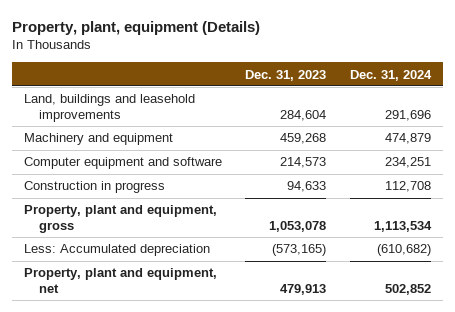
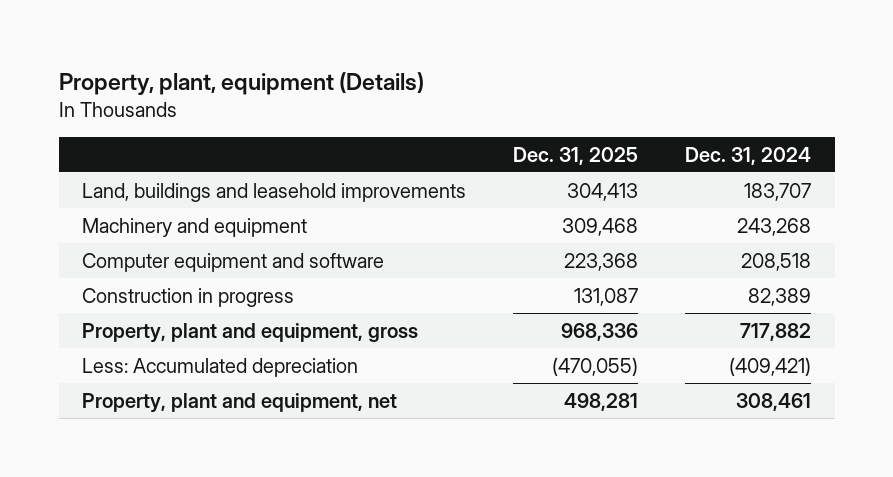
[245,69,327,81] Dec. 31, 2023 -> none
none -> [513,146,639,165] Dec. 31, 2025
[384,109,431,121] 291,696 -> [744,182,812,201] 183,707
[384,133,431,145] 474,879 -> [737,217,812,236] 243,268
[384,157,431,169] 234,251 -> [741,252,812,271] 208,518
[384,181,431,193] 112,708 -> [748,287,812,306] 82,389
[373,220,432,232] 1,113,534 -> [740,322,812,341] 717,882
[376,244,431,257] (610,682) -> [729,356,812,376] (409,421)
[384,283,431,295] 502,852 -> [736,392,812,411] 308,461

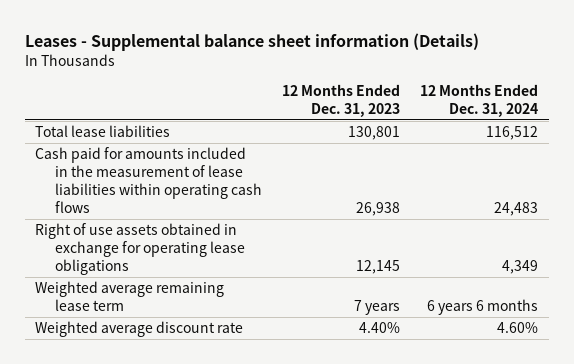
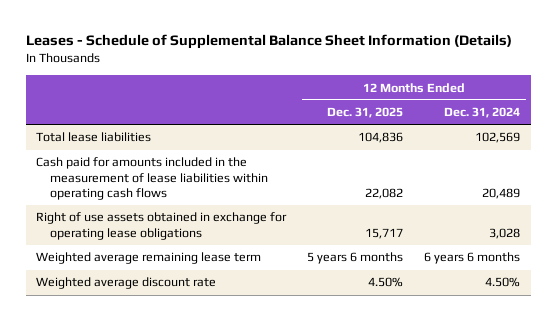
[24,32,479,51] Leases - Supplemental balance sheet information (Details) -> [25,34,512,50] Leases - Schedule of Supplemental Balance Sheet Information (Details)
[281,83,400,117] 12 Months Ended Dec. 31, 2023 -> none
none -> [327,107,404,119] Dec. 31, 2025
[486,126,539,141] 116,512 -> [475,132,521,144] 102,569
[494,202,539,217] 24,483 -> [482,187,521,199] 20,489
[502,260,539,275] 4,349 -> [489,227,521,239] 3,028
[497,322,539,334] 4.60% -> [485,277,521,288] 4.50%

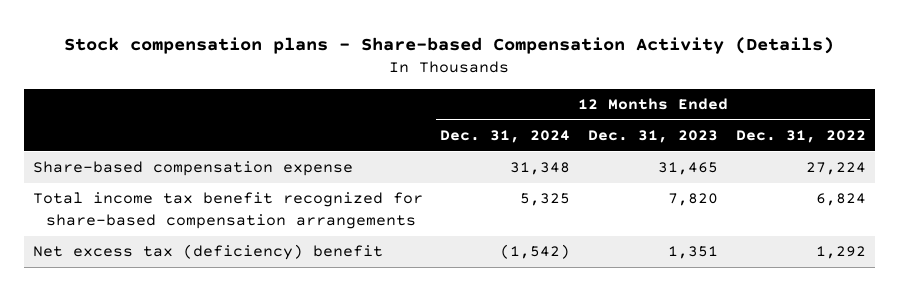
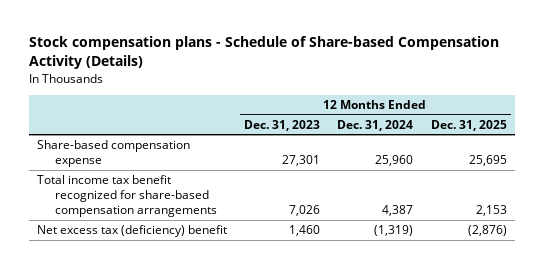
[64,36,835,54] Stock compensation plans - Share-based Compensation Activity (Details) -> [28,36,499,70] Stock compensation plans - Schedule of Share-based Compensation Activity (Details)
[735,130,866,144] Dec. 31, 2022 -> none
none -> [430,119,507,131] Dec. 31, 2025
[510,162,571,176] 31,348 -> [375,155,414,167] 25,960
[658,162,719,176] 31,465 -> [282,155,321,167] 27,301
[520,193,571,207] 5,325 -> [382,205,414,217] 4,387
[668,193,719,207] 7,820 -> [289,205,321,217] 7,026
[500,244,571,260] (1,542) -> [374,225,414,237] (1,319)
[668,246,719,260] 1,351 -> [289,225,321,237] 1,460

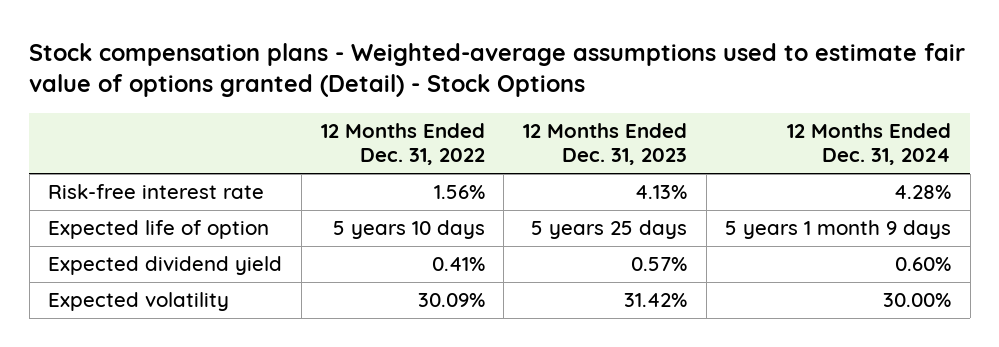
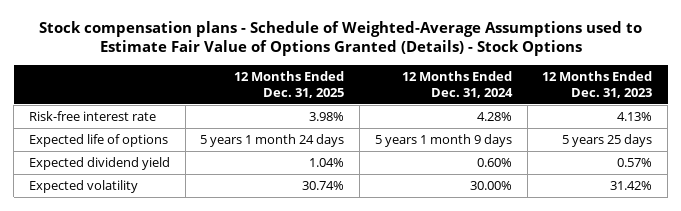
[29,42,966,98] Stock compensation plans - Weighted-average assumptions used to estimate fair value of options granted (Detail) - Stock Options -> [38,20,642,57] Stock compensation plans - Schedule of Weighted-Average Assumptions used to Estimate Fair Value of Options Granted (Details) - Stock Options
[320,123,485,166] 12 Months Ended Dec. 31, 2022 -> none
none -> [234,70,345,98] 12 Months Ended Dec. 31, 2025
[48,220,270,240] Expected life of option -> [28,133,168,147] Expected life of options

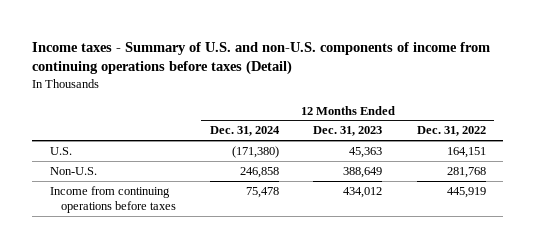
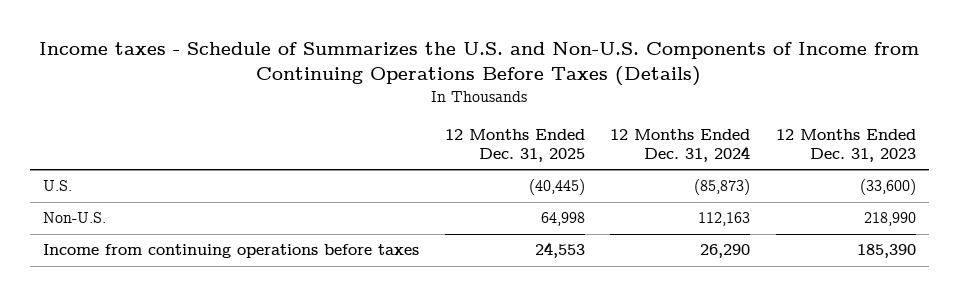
[32,41,491,76] Income taxes - Summary of U.S. and non-U.S. components of income from continuing operations before taxes (Detail) -> [39,42,920,87] Income taxes - Schedule of Summarizes the U.S. and Non-U.S. Components of Income from Continuing Operations Before Taxes (Details)
[416,126,486,137] Dec. 31, 2022 -> none
none -> [444,128,585,162] 12 Months Ended Dec. 31, 2025
[232,145,280,158] (171,380) -> [694,179,751,196] (85,873)
[349,146,383,158] 45,363 -> [860,179,917,196] (33,600)
[240,166,280,178] 246,858 -> [698,212,751,227] 112,163
[343,166,383,178] 388,649 -> [864,212,917,227] 218,990
[246,186,280,198] 75,478 -> [700,244,751,259] 26,290
[343,186,383,198] 434,012 -> [857,244,917,259] 185,390

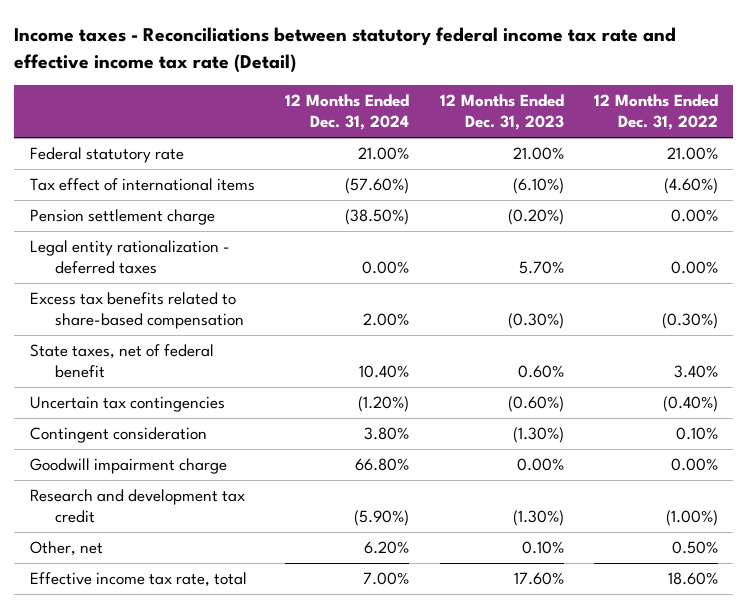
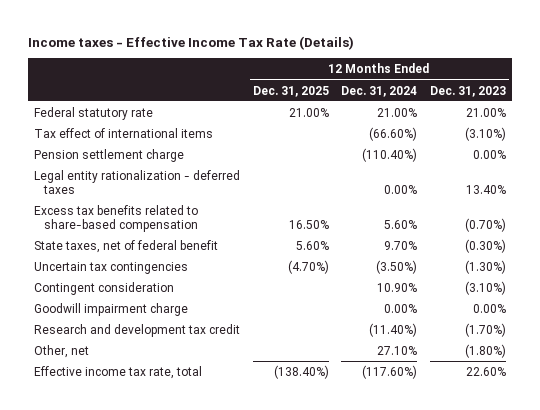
[14,27,677,73] Income taxes - Reconciliations between statutory federal income tax rate and effective income tax rate (Detail) -> [28,35,355,50] Income taxes - Effective Income Tax Rate (Details)
[594,94,719,131] 12 Months Ended Dec. 31, 2022 -> none
none -> [252,85,329,97] Dec. 31, 2025
[345,178,410,195] (57.60%) -> [369,126,418,141] (66.60%)
[512,178,564,195] (6.10%) -> [464,126,506,141] (3.10%)
[345,209,410,226] (38.50%) -> [362,147,418,162] (110.40%)
[507,209,564,226] (0.20%) -> [472,149,506,159] 0.00%
[518,261,564,275] 5.70% -> [465,185,506,195] 13.40%
[363,313,410,327] 2.00% -> [384,220,418,230] 5.60%
[507,313,564,330] (0.30%) -> [464,218,506,233] (0.70%)
[359,365,410,379] 10.40% -> [384,240,418,250] 9.70%
[517,365,564,379] 0.60% -> [464,238,506,253] (0.30%)
[358,396,410,413] (1.20%) -> [376,259,418,274] (3.50%)
[507,396,564,413] (0.60%) -> [464,259,506,274] (1.30%)
[364,427,410,441] 3.80% -> [377,282,418,292] 10.90%
[512,427,564,444] (1.30%) -> [464,280,506,295] (3.10%)
[355,458,410,472] 66.80% -> [384,303,418,313] 0.00%
[354,510,410,527] (5.90%) -> [369,322,418,337] (11.40%)
[512,510,564,527] (1.30%) -> [464,322,506,337] (1.70%)
[364,541,410,555] 6.20% -> [377,345,418,355] 27.10%
[521,541,564,555] 0.10% -> [464,343,506,358] (1.80%)
[363,572,410,586] 7.00% -> [362,364,418,379] (117.60%)
[513,572,564,586] 17.60% -> [465,366,506,376] 22.60%

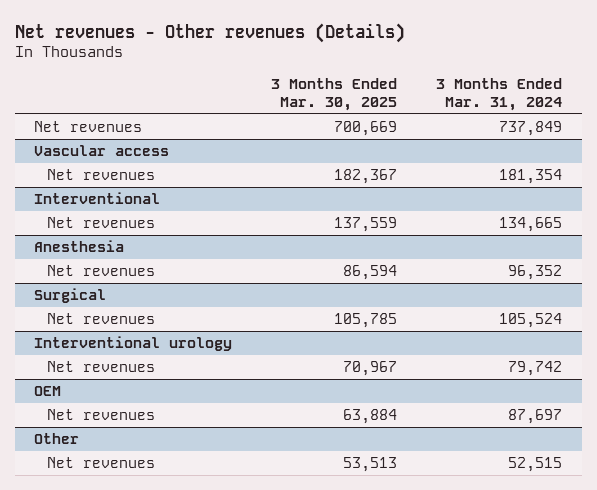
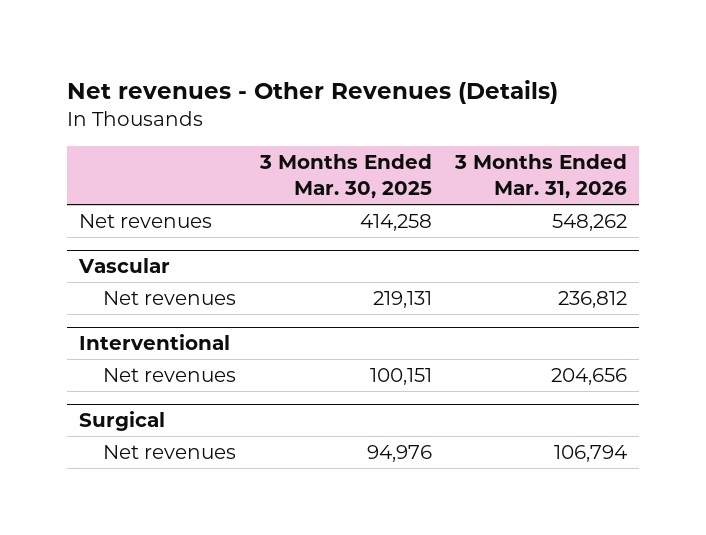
[14,22,405,43] Net revenues - Other revenues (Details) -> [67,79,559,104] Net revenues - Other Revenues (Details)
[436,78,563,112] 3 Months Ended Mar. 31, 2024 -> none
none -> [454,154,628,199] 3 Months Ended Mar. 31, 2026
[334,121,398,137] 700,669 -> [359,214,432,232] 414,258
[34,145,170,157] Vascular access -> [78,258,171,274] Vascular
[334,169,398,185] 182,367 -> [372,291,432,309] 219,131
[34,240,125,253] Anesthesia -> none
[47,265,156,277] Net revenues -> none
[334,217,398,233] 137,559 -> [369,368,432,386] 100,151
[34,336,233,352] Interventional urology -> none
[47,361,156,373] Net revenues -> none
[34,386,62,397] OEM -> none
[47,409,156,421] Net revenues -> none
[34,433,80,445] Other -> none
[47,457,156,469] Net revenues -> none
[334,313,398,329] 105,785 -> [366,445,432,463] 94,976

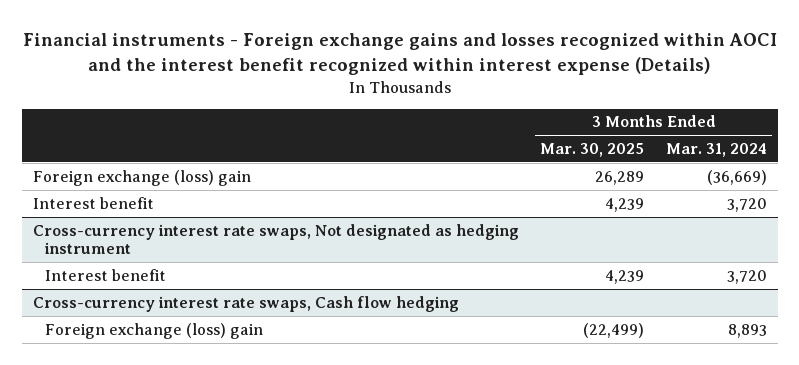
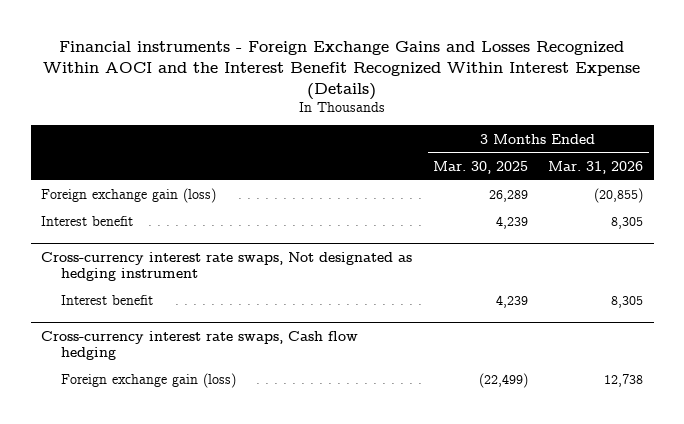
[22,33,777,76] Financial instruments - Foreign exchange gains and losses recognized within AOCI and the interest benefit recognized within interest expense (Details) -> [43,40,641,100] Financial instruments - Foreign Exchange Gains and Losses Recognized Within AOCI and the Interest Benefit Recognized Within Interest Expense (Details)
[665,143,767,158] Mar. 31, 2024 -> none
none -> [548,160,644,174] Mar. 31, 2026
[32,169,251,186] Foreign exchange (loss) gain -> [41,188,217,204] Foreign exchange gain (loss)
[45,322,264,339] Foreign exchange (loss) gain -> [61,373,237,389] Foreign exchange gain (loss)

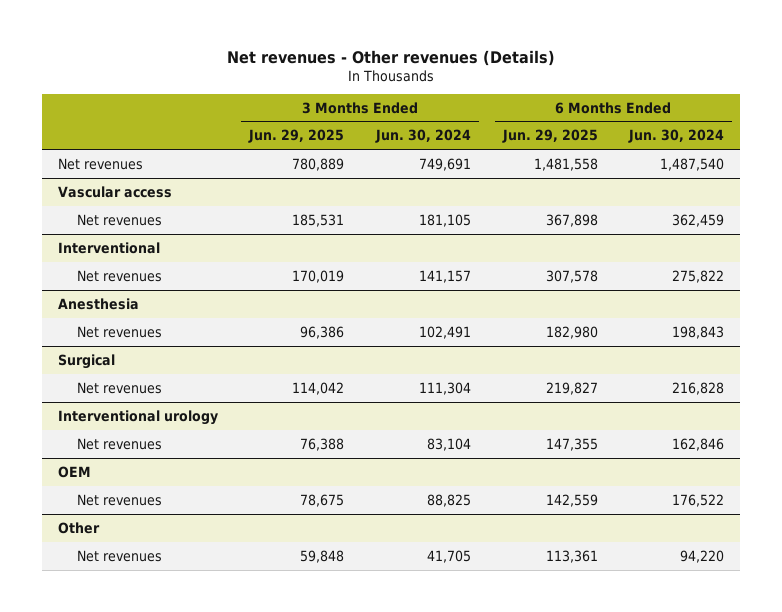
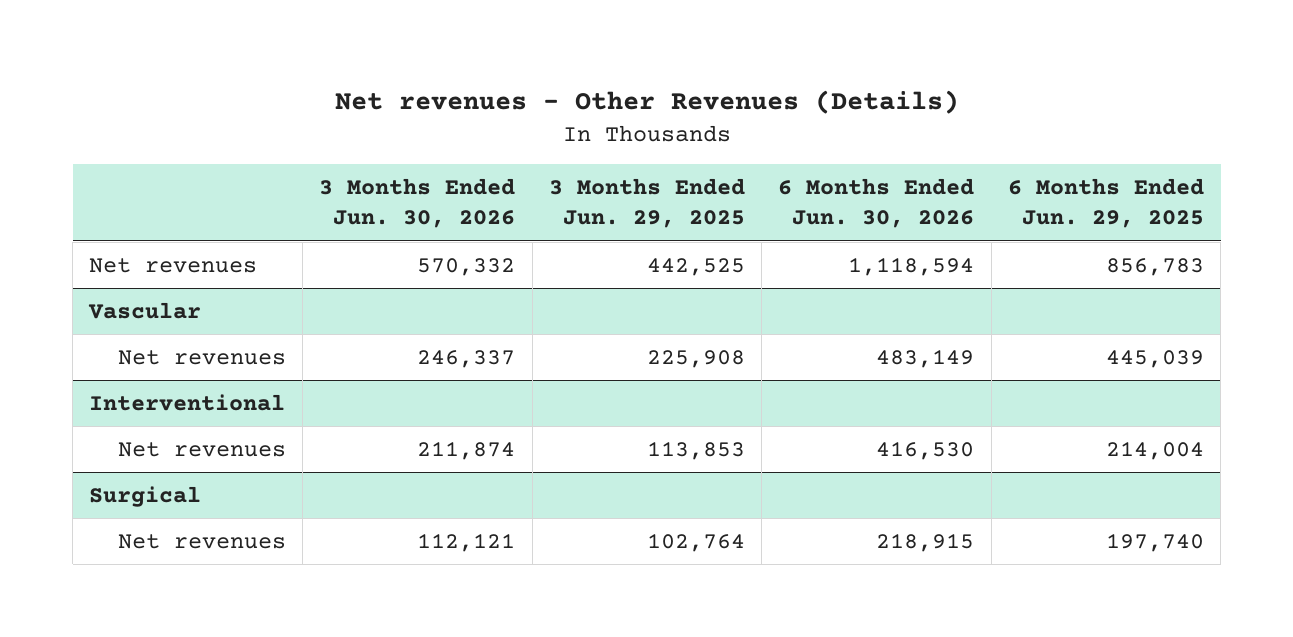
[226,49,555,66] Net revenues - Other revenues (Details) -> [334,90,959,115] Net revenues - Other Revenues (Details)
[374,129,471,144] Jun. 30, 2024 -> none
[628,129,725,144] Jun. 30, 2024 -> none
none -> [319,178,516,229] 3 Months Ended Jun. 30, 2026
none -> [778,178,975,229] 6 Months Ended Jun. 30, 2026
[292,157,345,171] 780,889 -> [646,258,745,277] 442,525
[533,157,598,171] 1,481,558 -> [1106,258,1205,277] 856,783
[57,185,172,198] Vascular access -> [88,302,202,320] Vascular
[292,213,345,227] 185,531 -> [646,350,745,369] 225,908
[545,213,598,227] 367,898 -> [1106,350,1205,369] 445,039
[57,297,139,310] Anesthesia -> none
[77,325,163,338] Net revenues -> none
[292,269,345,283] 170,019 -> [646,441,745,461] 113,853
[545,269,598,283] 307,578 -> [1106,441,1205,461] 214,004
[57,409,218,425] Interventional urology -> none
[77,437,163,450] Net revenues -> none
[57,465,91,478] OEM -> none
[77,493,163,506] Net revenues -> none
[57,521,100,534] Other -> none
[77,549,163,562] Net revenues -> none
[292,381,345,395] 114,042 -> [646,533,745,553] 102,764
[545,381,598,395] 219,827 -> [1106,533,1205,553] 197,740

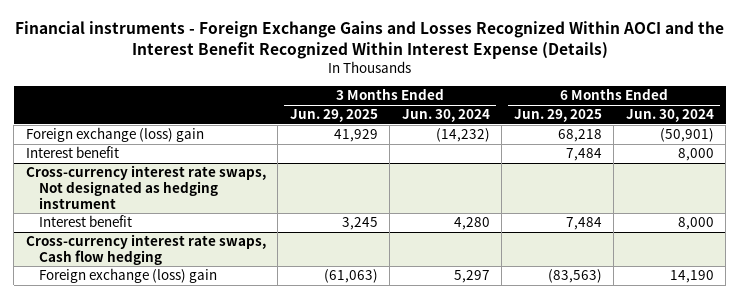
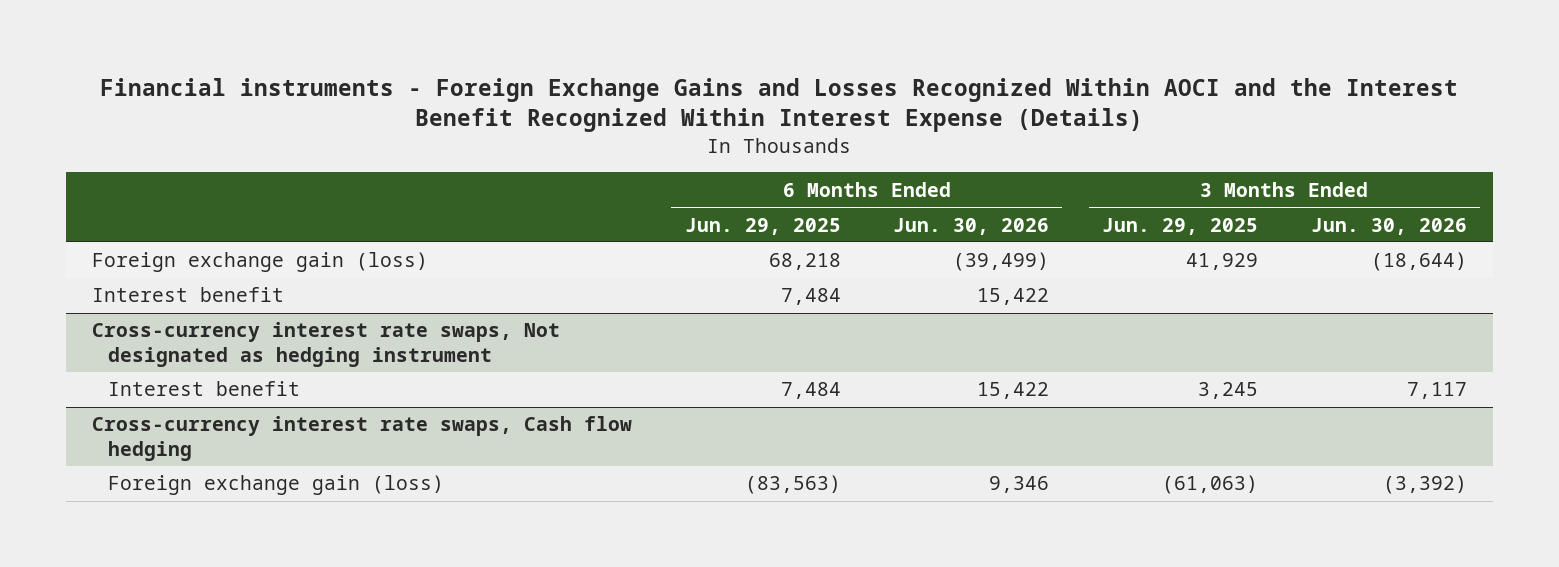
[401,109,490,123] Jun. 30, 2024 -> none
[625,109,714,123] Jun. 30, 2024 -> none
none -> [893,217,1050,235] Jun. 30, 2026
none -> [1310,217,1467,235] Jun. 30, 2026
[25,127,204,143] Foreign exchange (loss) gain -> [92,252,429,273] Foreign exchange gain (loss)
[38,268,217,284] Foreign exchange (loss) gain -> [108,475,445,496] Foreign exchange gain (loss)

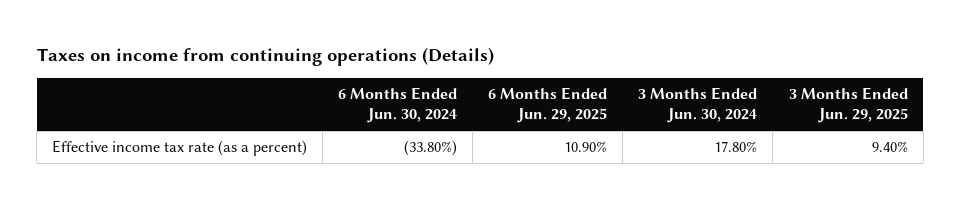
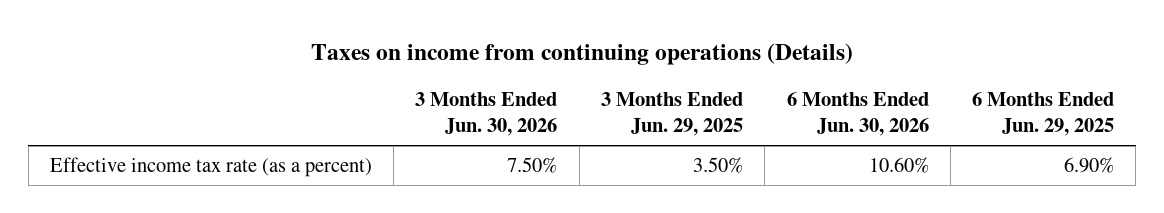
[338,86,458,124] 6 Months Ended Jun. 30, 2024 -> none
[638,86,758,124] 3 Months Ended Jun. 30, 2024 -> none
none -> [415,92,558,137] 3 Months Ended Jun. 30, 2026
none -> [786,92,929,137] 6 Months Ended Jun. 30, 2026
[564,141,608,153] 10.90% -> [1064,157,1115,174] 6.90%
[871,141,908,153] 9.40% -> [692,157,743,174] 3.50%

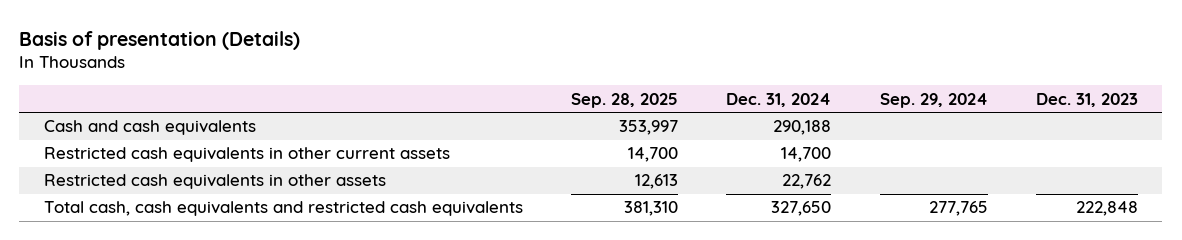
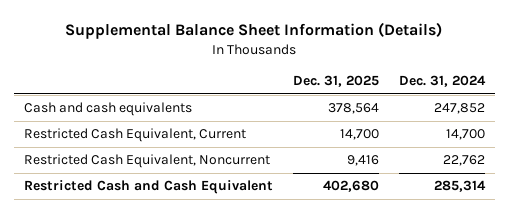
[19,30,301,50] Basis of presentation (Details) -> [65,22,443,40] Supplemental Balance Sheet Information (Details)
[571,92,679,108] Sep. 28, 2025 -> none
[879,92,988,108] Sep. 29, 2024 -> none
[1036,92,1139,107] Dec. 31, 2023 -> none
none -> [292,74,379,87] Dec. 31, 2025
[773,120,832,136] 290,188 -> [433,103,485,115] 247,852
[43,147,450,163] Restricted cash equivalents in other current assets -> [23,128,246,143] Restricted Cash Equivalent, Current
[43,174,386,190] Restricted cash equivalents in other assets -> [23,154,270,169] Restricted Cash Equivalent, Noncurrent
[43,201,523,217] Total cash, cash equivalents and restricted cash equivalents -> [23,180,273,195] Restricted Cash and Cash Equivalent
[771,201,832,217] 327,650 -> [433,180,486,193] 285,314

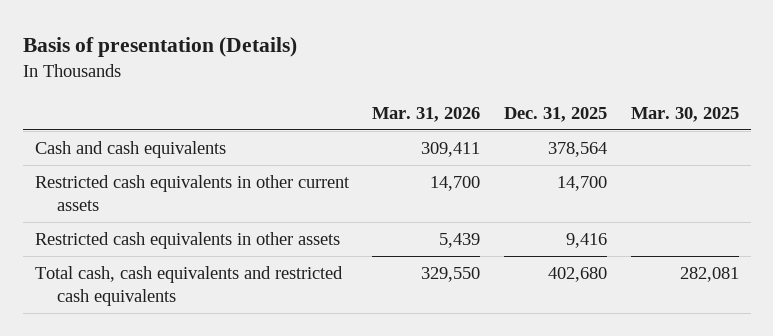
[65,22,443,40] Supplemental Balance Sheet Information (Details) -> [22,36,297,57] Basis of presentation (Details)
[398,74,486,87] Dec. 31, 2024 -> none
none -> [372,106,481,122] Mar. 31, 2026
none -> [630,106,739,122] Mar. 30, 2025
[23,128,246,143] Restricted Cash Equivalent, Current -> [34,175,350,211] Restricted cash equivalents in other current assets
[23,154,270,169] Restricted Cash Equivalent, Noncurrent -> [34,232,340,250] Restricted cash equivalents in other assets
[23,180,273,195] Restricted Cash and Cash Equivalent -> [34,266,343,306] Total cash, cash equivalents and restricted cash equivalents

